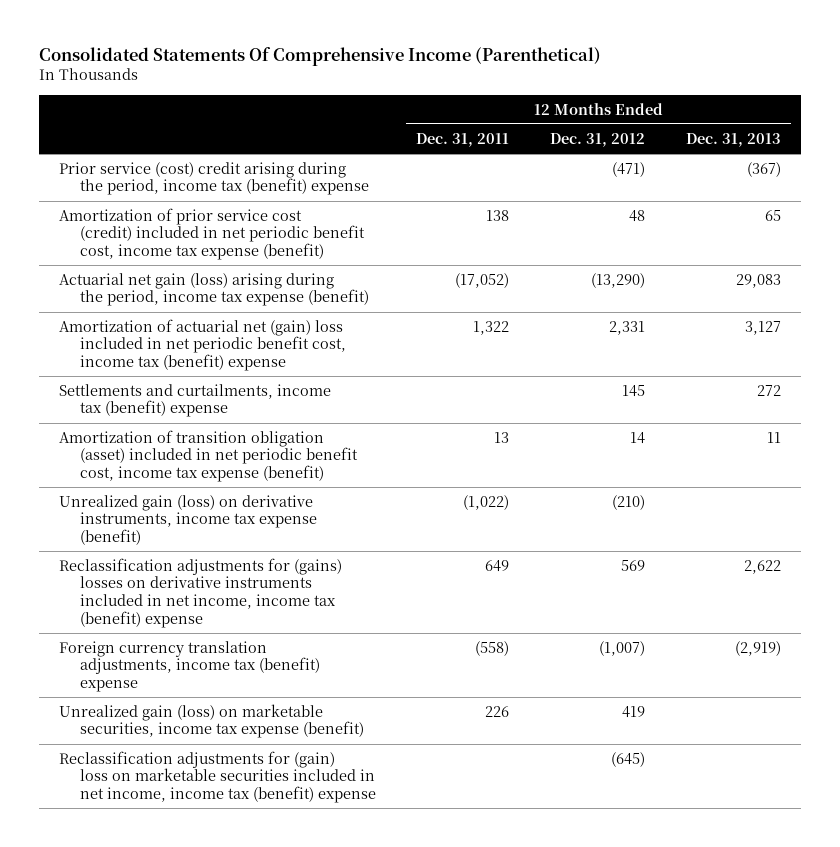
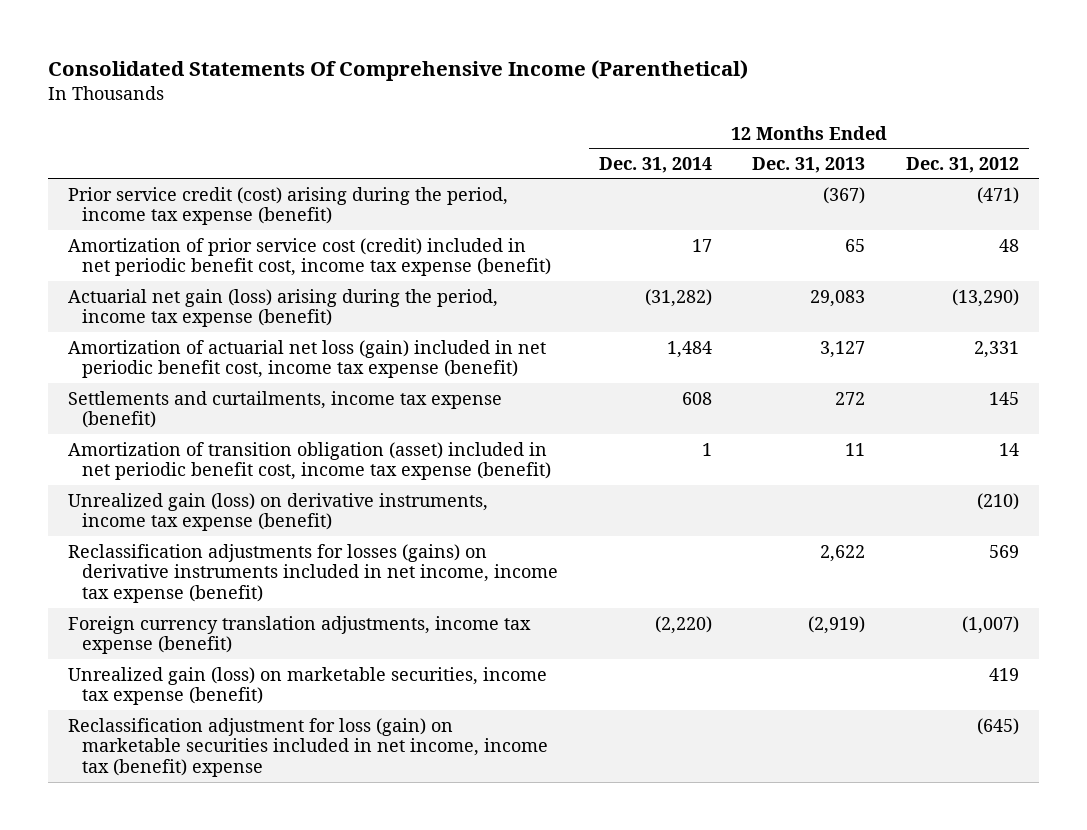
[416,132,510,147] Dec. 31, 2011 -> none
none -> [598,156,712,173] Dec. 31, 2014
[58,161,369,196] Prior service (cost) credit arising during the period, income tax (benefit) expense -> [68,186,509,226] Prior service credit (cost) arising during the period, income tax expense (benefit)
[58,318,346,372] Amortization of actuarial net (gain) loss included in net periodic benefit cost, income tax (benefit) expense -> [68,339,547,379] Amortization of actuarial net loss (gain) included in net periodic benefit cost, income tax expense (benefit)
[58,383,331,418] Settlements and curtailments, income tax (benefit) expense -> [68,390,503,429] Settlements and curtailments, income tax expense (benefit)
[58,557,342,628] Reclassification adjustments for (gains) losses on derivative instruments included in net income, income tax (benefit) expense -> [68,543,559,603] Reclassification adjustments for losses (gains) on derivative instruments included in net income, income tax expense (benefit)
[58,640,320,693] Foreign currency translation adjustments, income tax (benefit) expense -> [68,615,532,655] Foreign currency translation adjustments, income tax expense (benefit)
[58,750,376,804] Reclassification adjustments for (gain) loss on marketable securities included in net income, income tax (benefit) expense -> [68,717,549,777] Reclassification adjustment for loss (gain) on marketable securities included in net income, income tax (benefit) expense

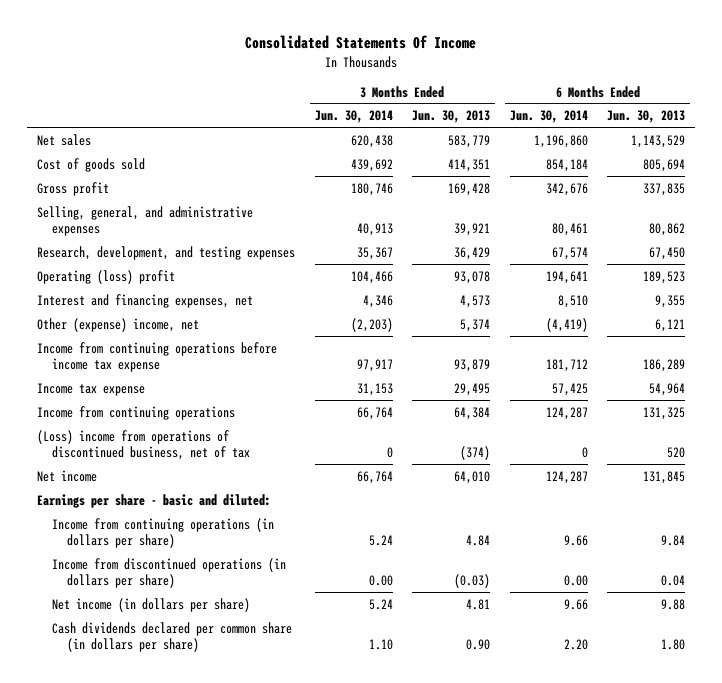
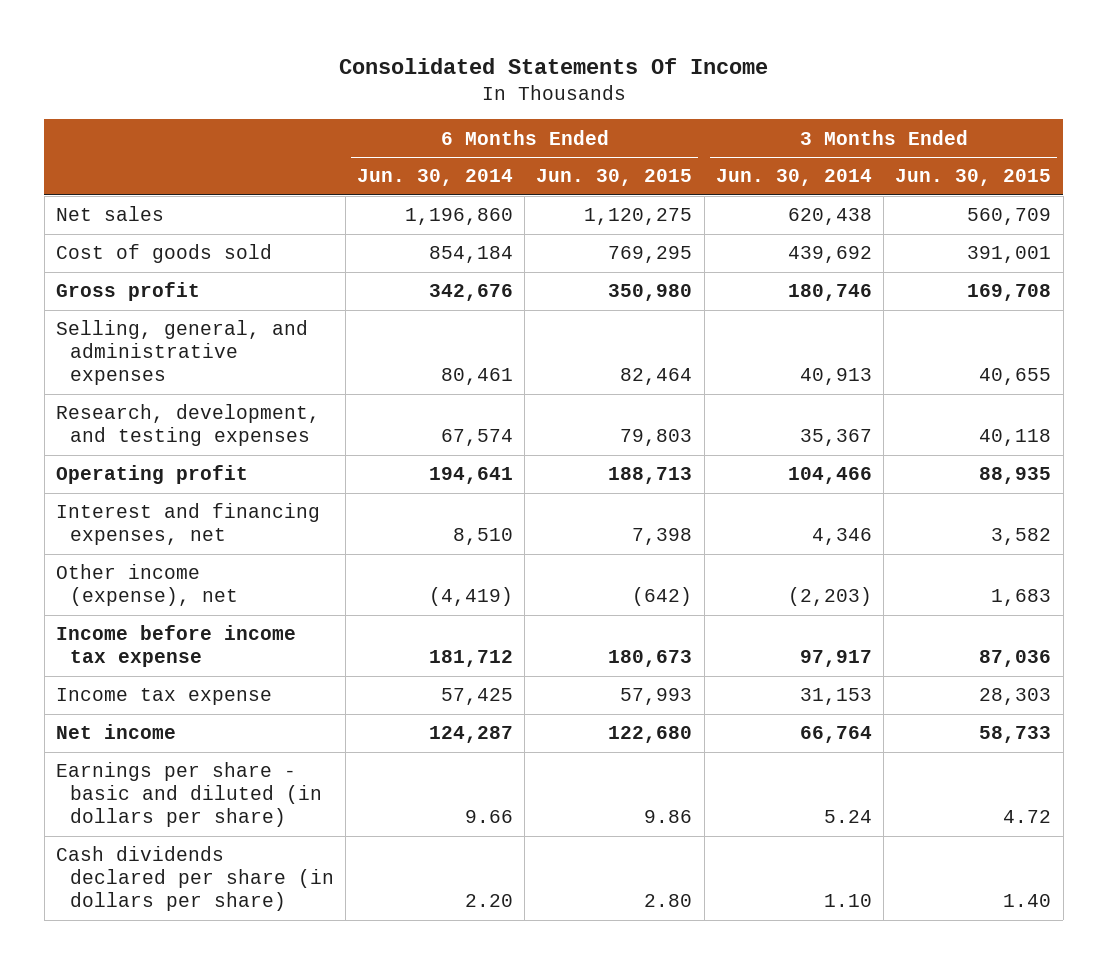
[412,110,491,124] Jun. 30, 2013 -> none
[607,110,686,124] Jun. 30, 2013 -> none
none -> [536,169,693,187] Jun. 30, 2015
none -> [895,169,1052,187] Jun. 30, 2015
[37,269,176,284] Operating (loss) profit -> [55,465,248,485] Operating profit
[37,317,200,332] Other (expense) income, net -> [55,564,238,607] Other income (expense), net
[37,341,278,372] Income from continuing operations before income tax expense -> [55,625,296,668] Income before income tax expense
[37,405,236,420] Income from continuing operations -> none
[37,429,251,460] (Loss) income from operations of discontinued business, net of tax -> none
[37,493,272,508] Earnings per share - basic and diluted: -> none
[52,517,275,548] Income from continuing operations (in dollars per share) -> none
[52,557,287,588] Income from discontinued operations (in dollars per share) -> none
[52,597,251,612] Net income (in dollars per share) -> [55,762,322,828] Earnings per share - basic and diluted (in dollars per share)
[52,621,293,652] Cash dividends declared per common share (in dollars per share) -> [55,846,334,912] Cash dividends declared per share (in dollars per share)

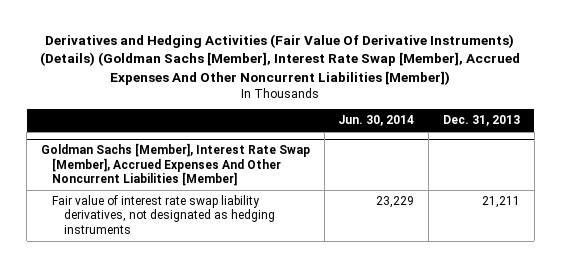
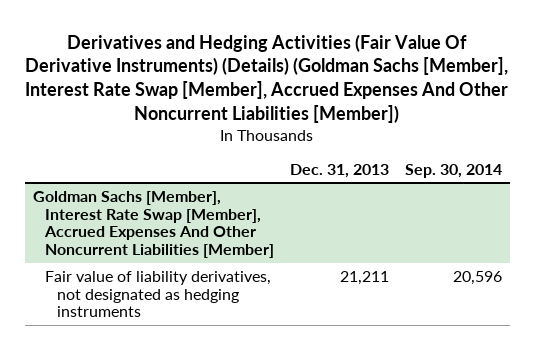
[338,115,415,127] Jun. 30, 2014 -> none
none -> [404,163,502,178] Sep. 30, 2014
[52,195,275,234] Fair value of interest rate swap liability derivatives, not designated as hedging instruments -> [45,270,272,318] Fair value of liability derivatives, not designated as hedging instruments

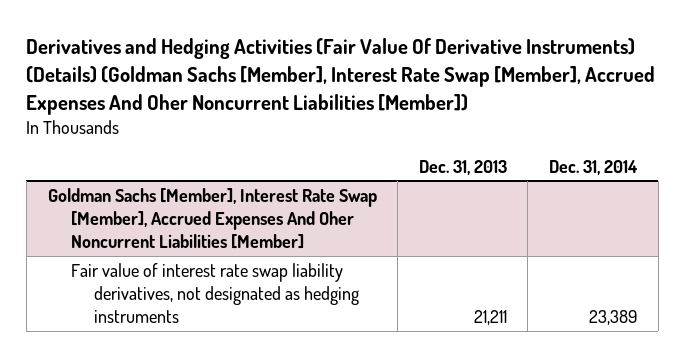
[25,33,509,124] Derivatives and Hedging Activities (Fair Value Of Derivative Instruments) (Details) (Goldman Sachs [Member], Interest Rate Swap [Member], Accrued Expenses And Other Noncurrent Liabilities [Member]) -> [26,38,656,116] Derivatives and Hedging Activities (Fair Value Of Derivative Instruments) (Details) (Goldman Sachs [Member], Interest Rate Swap [Member], Accrued Expenses And Oher Noncurrent Liabilities [Member])
[404,163,502,178] Sep. 30, 2014 -> none
none -> [549,159,639,175] Dec. 31, 2014
[32,190,275,259] Goldman Sachs [Member], Interest Rate Swap [Member], Accrued Expenses And Other Noncurrent Liabilities [Member] -> [47,187,377,250] Goldman Sachs [Member], Interest Rate Swap [Member], Accrued Expenses And Oher Noncurrent Liabilities [Member]
[45,270,272,318] Fair value of liability derivatives, not designated as hedging instruments -> [70,262,360,324] Fair value of interest rate swap liability derivatives, not designated as hedging instruments

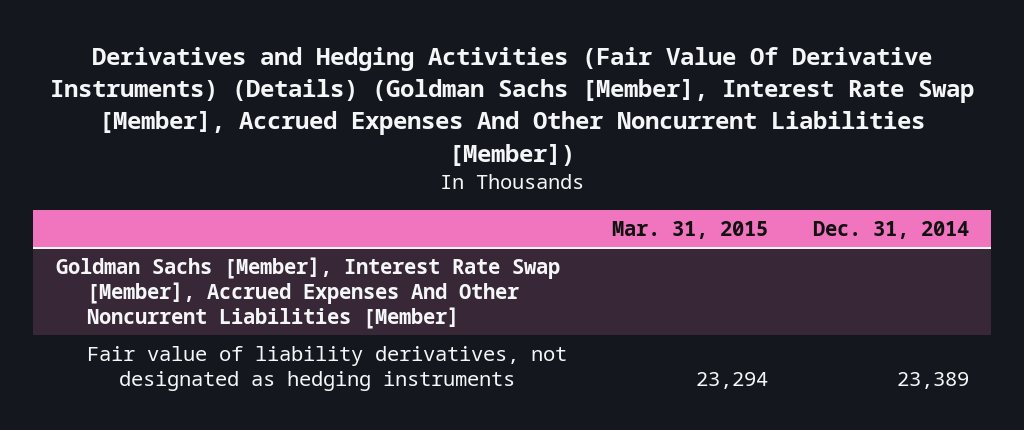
[26,38,656,116] Derivatives and Hedging Activities (Fair Value Of Derivative Instruments) (Details) (Goldman Sachs [Member], Interest Rate Swap [Member], Accrued Expenses And Oher Noncurrent Liabilities [Member]) -> [50,47,975,166] Derivatives and Hedging Activities (Fair Value Of Derivative Instruments) (Details) (Goldman Sachs [Member], Interest Rate Swap [Member], Accrued Expenses And Other Noncurrent Liabilities [Member])
[418,159,507,175] Dec. 31, 2013 -> none
none -> [611,221,768,240] Mar. 31, 2015
[47,187,377,250] Goldman Sachs [Member], Interest Rate Swap [Member], Accrued Expenses And Oher Noncurrent Liabilities [Member] -> [55,256,560,329] Goldman Sachs [Member], Interest Rate Swap [Member], Accrued Expenses And Other Noncurrent Liabilities [Member]
[70,262,360,324] Fair value of interest rate swap liability derivatives, not designated as hedging instruments -> [87,345,568,391] Fair value of liability derivatives, not designated as hedging instruments

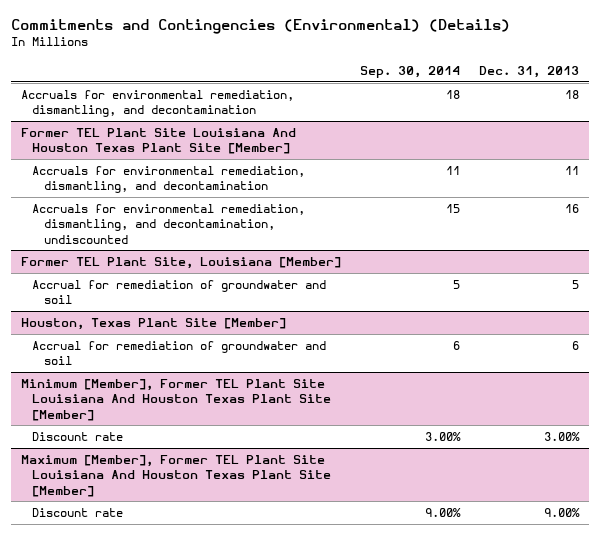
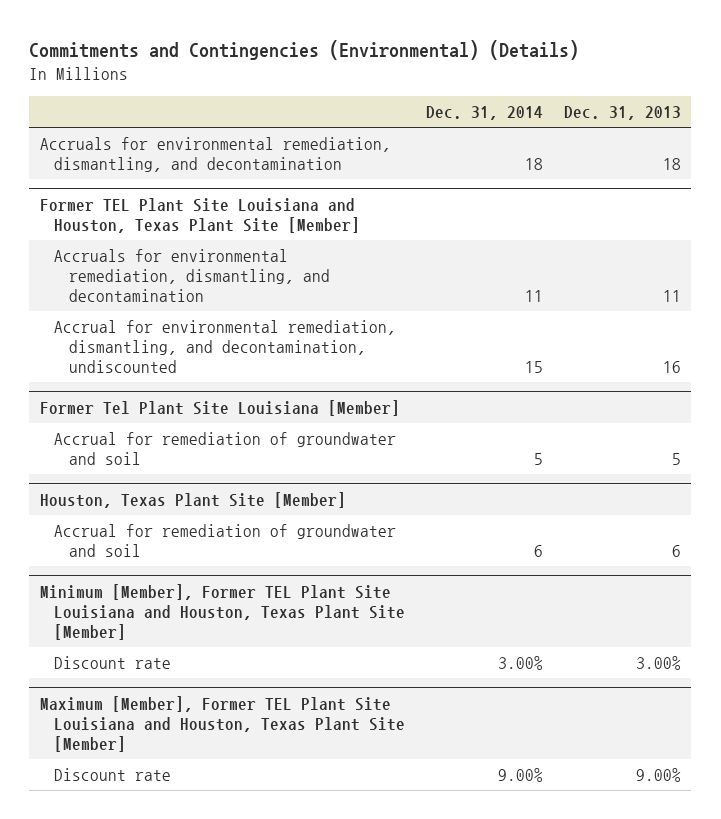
[359,65,460,78] Sep. 30, 2014 -> none
none -> [426,106,544,121] Dec. 31, 2014
[20,128,296,155] Former TEL Plant Site Louisiana And Houston Texas Plant Site [Member] -> [39,197,361,233] Former TEL Plant Site Louisiana and Houston, Texas Plant Site [Member]
[32,204,306,244] Accruals for environmental remediation, dismantling, and decontamination, undiscounted -> [54,319,397,373] Accrual for environmental remediation, dismantling, and decontamination, undiscounted
[20,257,341,270] Former TEL Plant Site, Louisiana [Member] -> [39,399,400,416] Former Tel Plant Site Louisiana [Member]
[20,379,332,421] Minimum [Member], Former TEL Plant Site Louisiana And Houston Texas Plant Site [Member] -> [39,583,406,640] Minimum [Member], Former TEL Plant Site Louisiana and Houston, Texas Plant Site [Member]
[20,455,332,497] Maximum [Member], Former TEL Plant Site Louisiana And Houston Texas Plant Site [Member] -> [39,695,406,752] Maximum [Member], Former TEL Plant Site Louisiana and Houston, Texas Plant Site [Member]

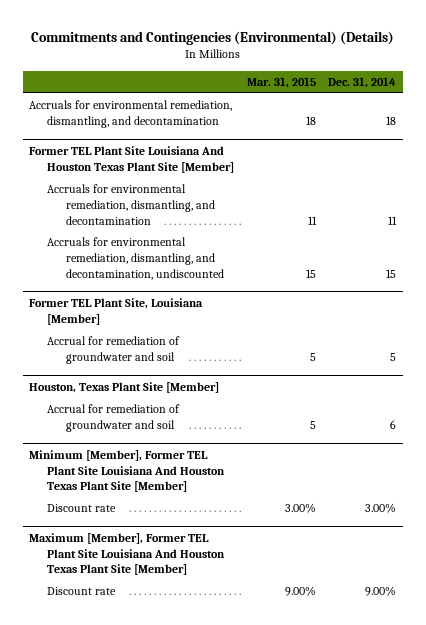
[563,106,681,121] Dec. 31, 2013 -> none
none -> [246,76,316,88] Mar. 31, 2015
[39,197,361,233] Former TEL Plant Site Louisiana and Houston, Texas Plant Site [Member] -> [29,146,235,173] Former TEL Plant Site Louisiana And Houston Texas Plant Site [Member]
[54,319,397,373] Accrual for environmental remediation, dismantling, and decontamination, undiscounted -> [47,237,224,280] Accruals for environmental remediation, dismantling, and decontamination, undiscounted
[39,399,400,416] Former Tel Plant Site Louisiana [Member] -> [29,298,204,325] Former TEL Plant Site, Louisiana [Member]
[39,583,406,640] Minimum [Member], Former TEL Plant Site Louisiana and Houston, Texas Plant Site [Member] -> [29,450,226,493] Minimum [Member], Former TEL Plant Site Louisiana And Houston Texas Plant Site [Member]
[39,695,406,752] Maximum [Member], Former TEL Plant Site Louisiana and Houston, Texas Plant Site [Member] -> [29,533,226,576] Maximum [Member], Former TEL Plant Site Louisiana And Houston Texas Plant Site [Member]

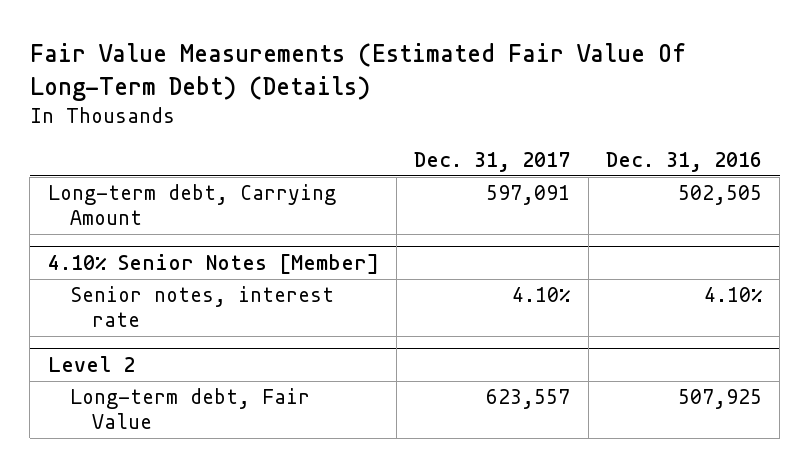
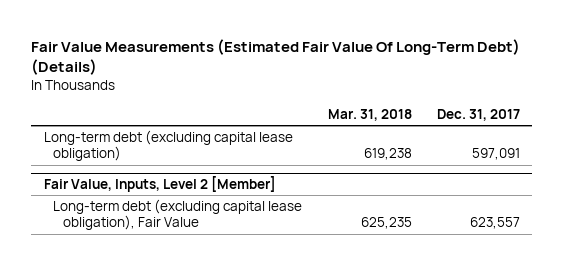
[605,151,762,172] Dec. 31, 2016 -> none
none -> [327,109,412,122] Mar. 31, 2018
[47,253,379,274] 4.10% Senior Notes [Member] -> none
[69,286,334,328] Senior notes, interest rate -> none
[47,184,336,226] Long-term debt, Carrying Amount -> [43,129,293,162] Long-term debt (excluding capital lease obligation)
[47,355,135,372] Level 2 -> [43,176,276,193] Fair Value, Inputs, Level 2 [Member]
[69,388,310,430] Long-term debt, Fair Value -> [53,198,303,231] Long-term debt (excluding capital lease obligation), Fair Value

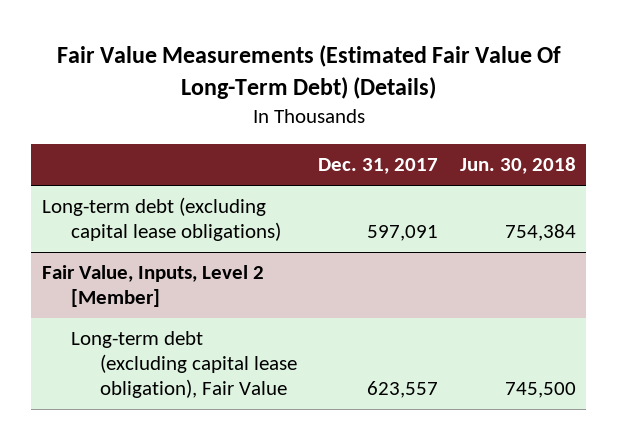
[327,109,412,122] Mar. 31, 2018 -> none
none -> [459,157,576,175] Jun. 30, 2018
[43,129,293,162] Long-term debt (excluding capital lease obligation) -> [41,197,281,242] Long-term debt (excluding capital lease obligations)

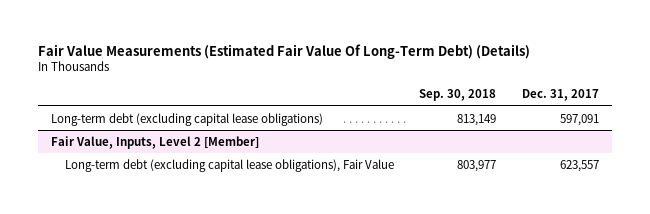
[459,157,576,175] Jun. 30, 2018 -> none
none -> [419,89,497,102] Sep. 30, 2018
[70,331,297,399] Long-term debt (excluding capital lease obligation), Fair Value -> [64,158,394,172] Long-term debt (excluding capital lease obligations), Fair Value

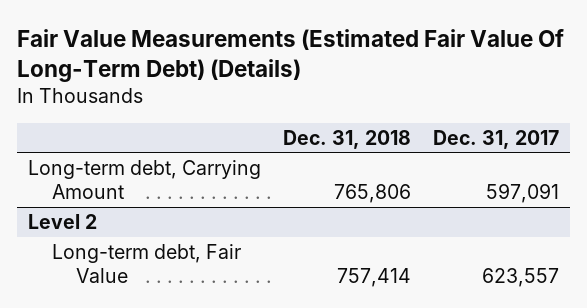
[419,89,497,102] Sep. 30, 2018 -> none
none -> [282,129,411,149] Dec. 31, 2018
[51,112,324,126] Long-term debt (excluding capital lease obligations) -> [27,159,261,199] Long-term debt, Carrying Amount
[51,135,260,149] Fair Value, Inputs, Level 2 [Member] -> [27,213,97,229] Level 2
[64,158,394,172] Long-term debt (excluding capital lease obligations), Fair Value -> [52,243,242,283] Long-term debt, Fair Value

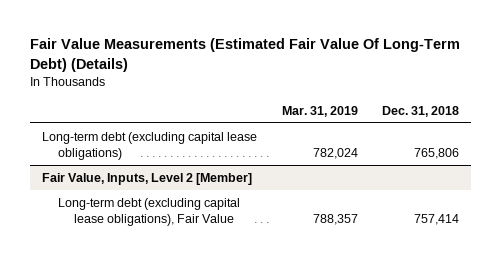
[432,129,559,149] Dec. 31, 2017 -> none
none -> [281,105,358,117] Mar. 31, 2019
[27,159,261,199] Long-term debt, Carrying Amount -> [42,131,258,160] Long-term debt (excluding capital lease obligations)
[27,213,97,229] Level 2 -> [42,172,253,185] Fair Value, Inputs, Level 2 [Member]
[52,243,242,283] Long-term debt, Fair Value -> [57,197,240,226] Long-term debt (excluding capital lease obligations), Fair Value

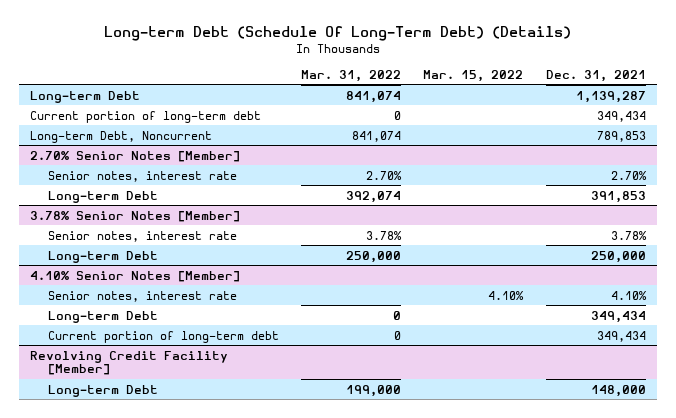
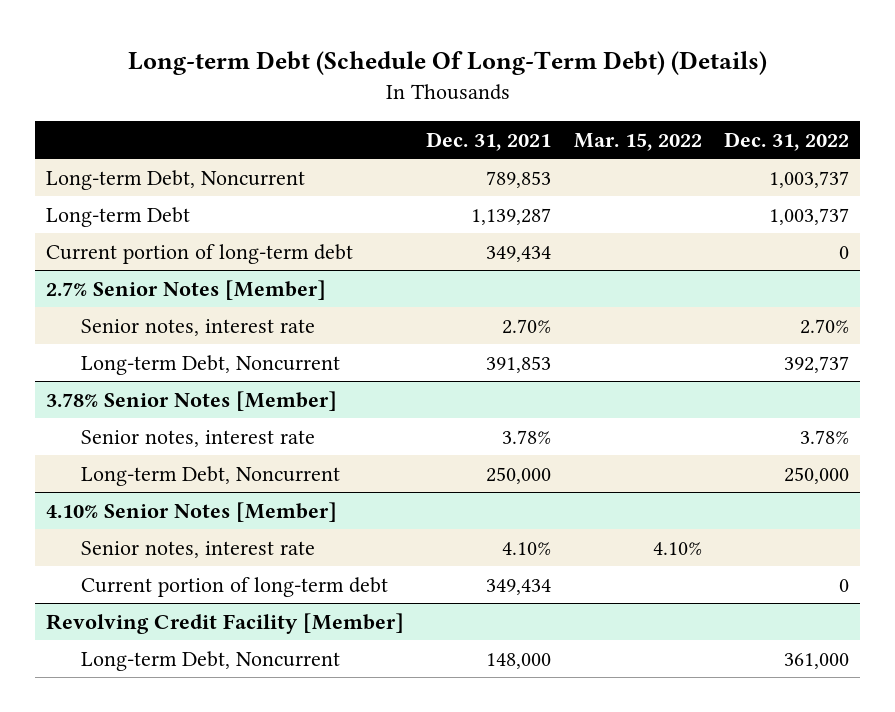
[300,69,401,82] Mar. 31, 2022 -> none
none -> [724,131,850,151] Dec. 31, 2022
[29,130,212,143] Long-term Debt, Noncurrent -> [46,169,306,190] Long-term Debt, Noncurrent
[29,150,240,162] 2.70% Senior Notes [Member] -> [46,279,327,300] 2.7% Senior Notes [Member]
[47,190,158,203] Long-term Debt -> [81,354,341,375] Long-term Debt, Noncurrent
[47,250,158,263] Long-term Debt -> [81,465,341,486] Long-term Debt, Noncurrent
[47,310,158,323] Long-term Debt -> none
[47,384,158,397] Long-term Debt -> [81,650,341,671] Long-term Debt, Noncurrent

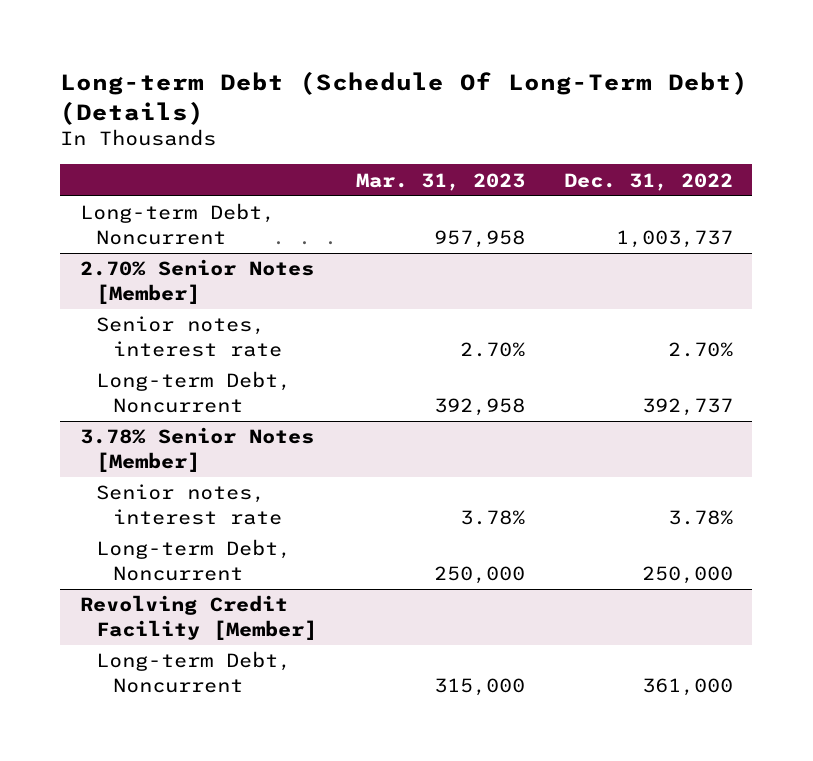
[426,131,552,151] Dec. 31, 2021 -> none
[573,132,702,151] Mar. 15, 2022 -> none
none -> [356,172,526,191] Mar. 31, 2023
[46,206,191,227] Long-term Debt -> none
[46,243,354,264] Current portion of long-term debt -> none
[46,279,327,300] 2.7% Senior Notes [Member] -> [79,259,314,304] 2.70% Senior Notes [Member]
[46,501,338,522] 4.10% Senior Notes [Member] -> none
[81,540,316,558] Senior notes, interest rate -> none
[81,576,389,597] Current portion of long-term debt -> none

